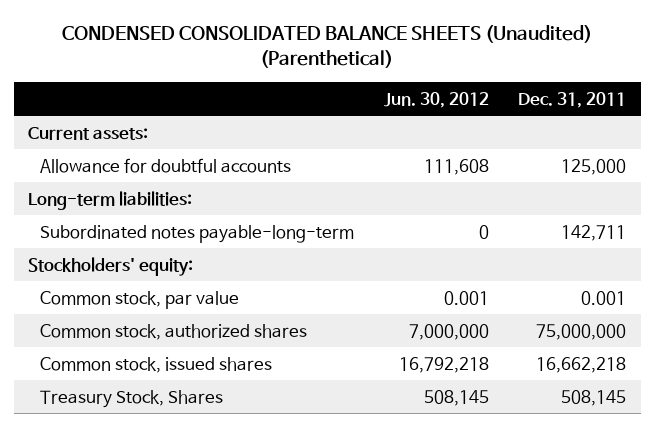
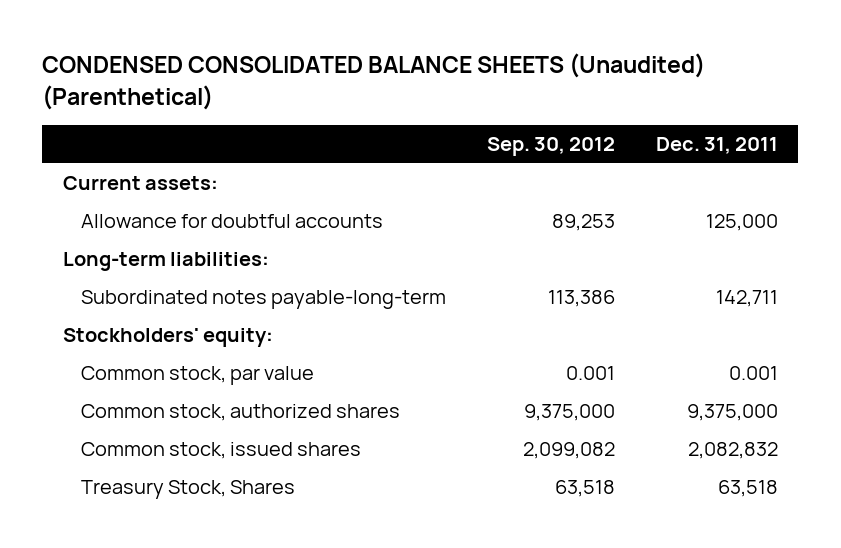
[383,91,489,108] Jun. 30, 2012 -> none
none -> [486,136,615,156] Sep. 30, 2012
[535,323,626,340] 75,000,000 -> [686,404,778,422] 9,375,000
[535,356,626,373] 16,662,218 -> [687,442,778,460] 2,082,832
[560,389,626,406] 508,145 -> [717,480,778,498] 63,518

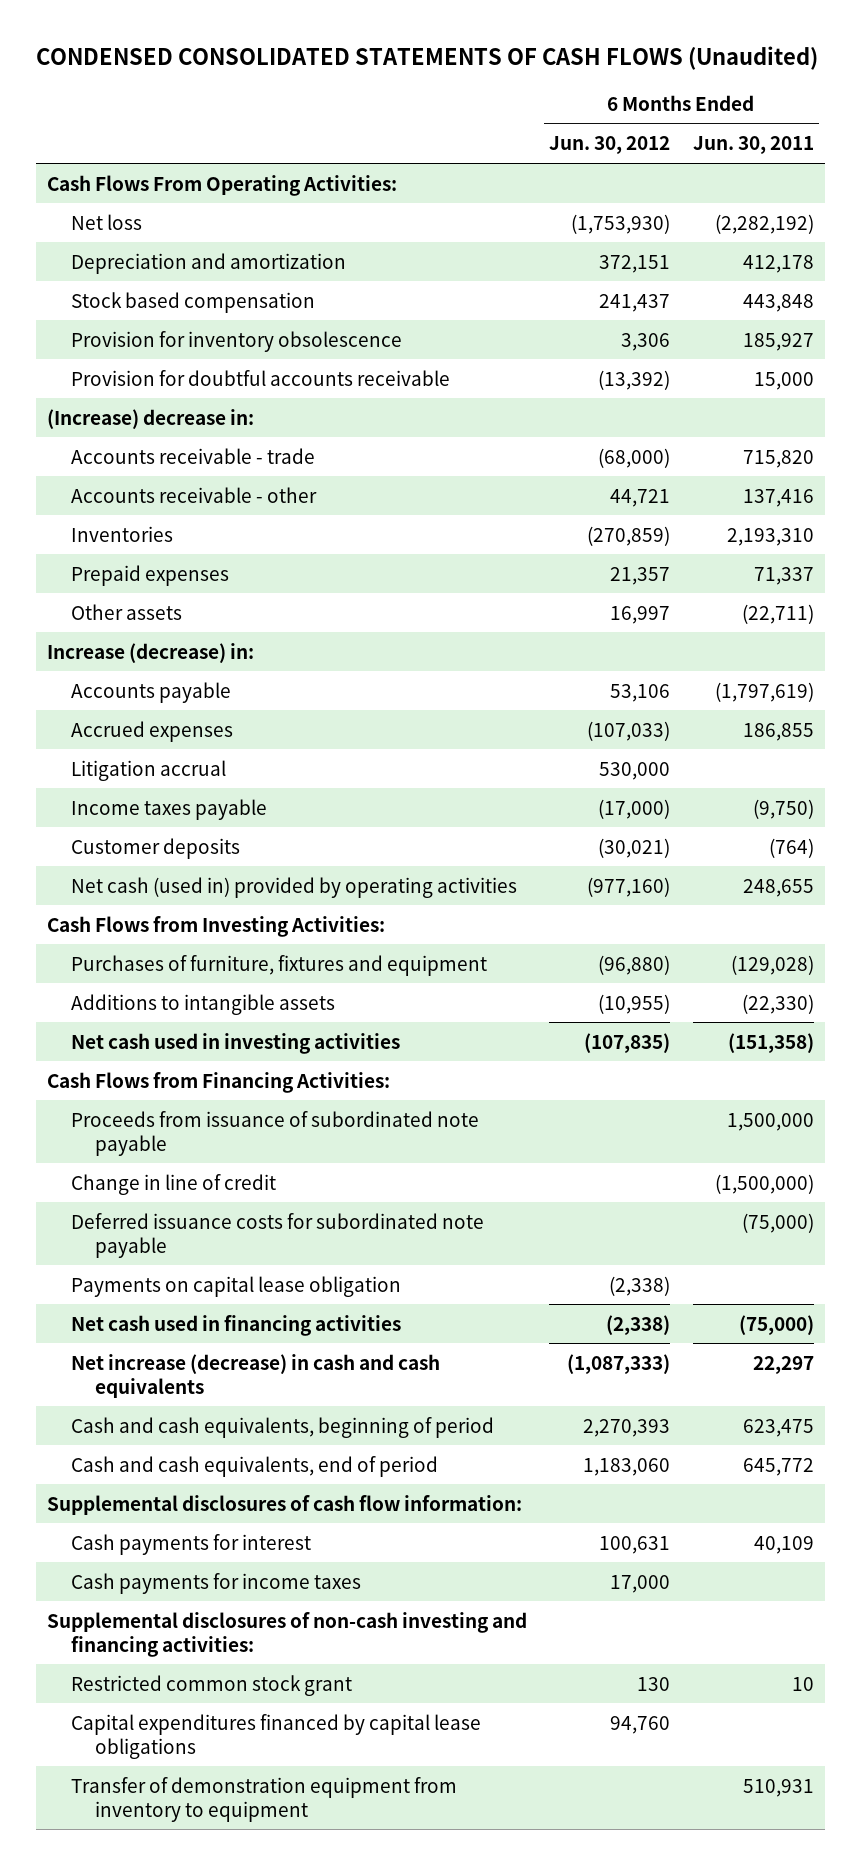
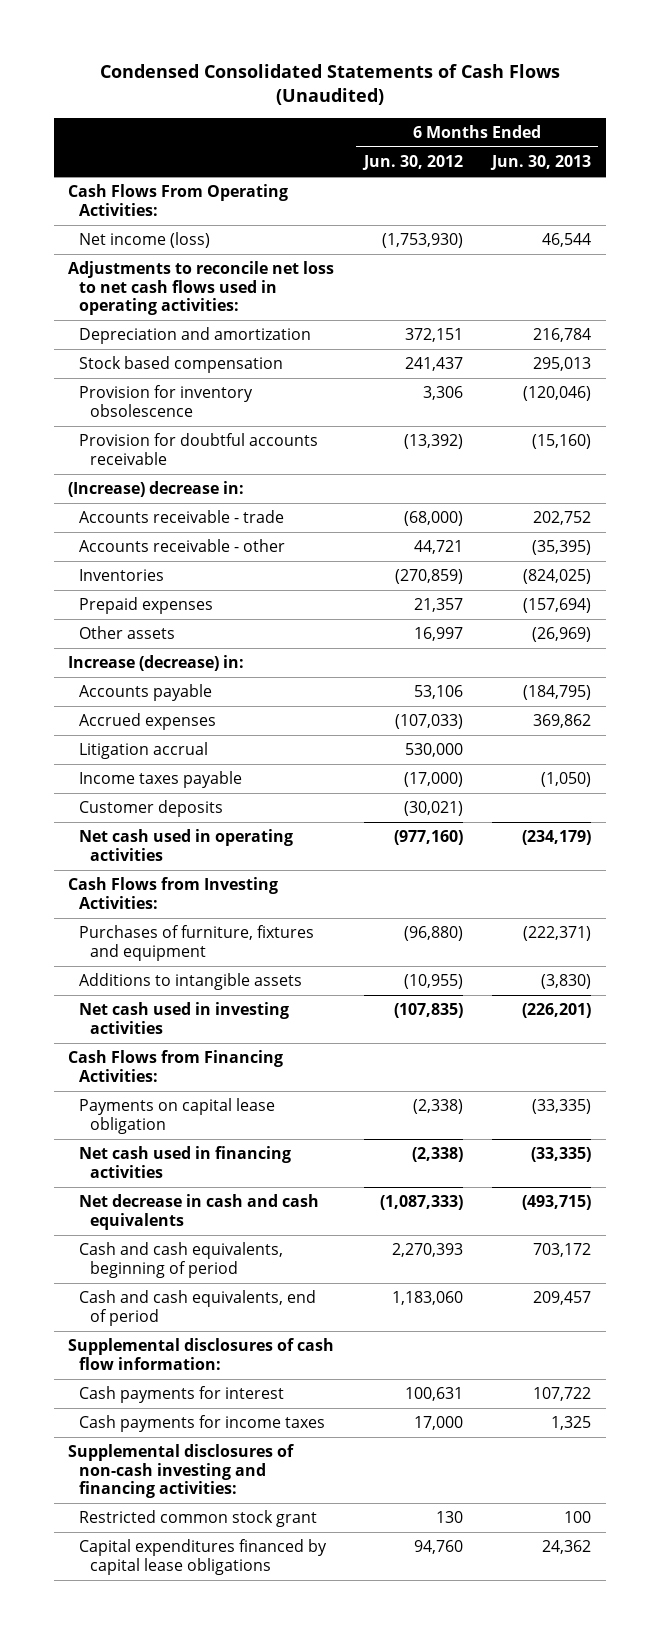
[35,46,818,71] CONDENSED CONSOLIDATED STATEMENTS OF CASH FLOWS (Unaudited) -> [99,63,560,105] Condensed Consolidated Statements of Cash Flows (Unaudited)
[692,136,814,155] Jun. 30, 2011 -> none
none -> [490,155,592,171] Jun. 30, 2013
[70,213,142,230] Net loss -> [79,232,211,249] Net income (loss)
none -> [68,261,335,316] Adjustments to reconcile net loss to net cash flows used in operating activities:
[70,876,517,898] Net cash (used in) provided by operating activities -> [79,829,294,861] Net cash used in operating activities
[70,1110,479,1156] Proceeds from issuance of subordinated note payable -> none
[70,1173,276,1195] Change in line of credit -> none
[70,1212,484,1258] Deferred issuance costs for subordinated note payable -> none
[70,1353,440,1398] Net increase (decrease) in cash and cash equivalents -> [79,1194,320,1230] Net decrease in cash and cash equivalents
[70,1776,457,1822] Transfer of demonstration equipment from inventory to equipment -> none

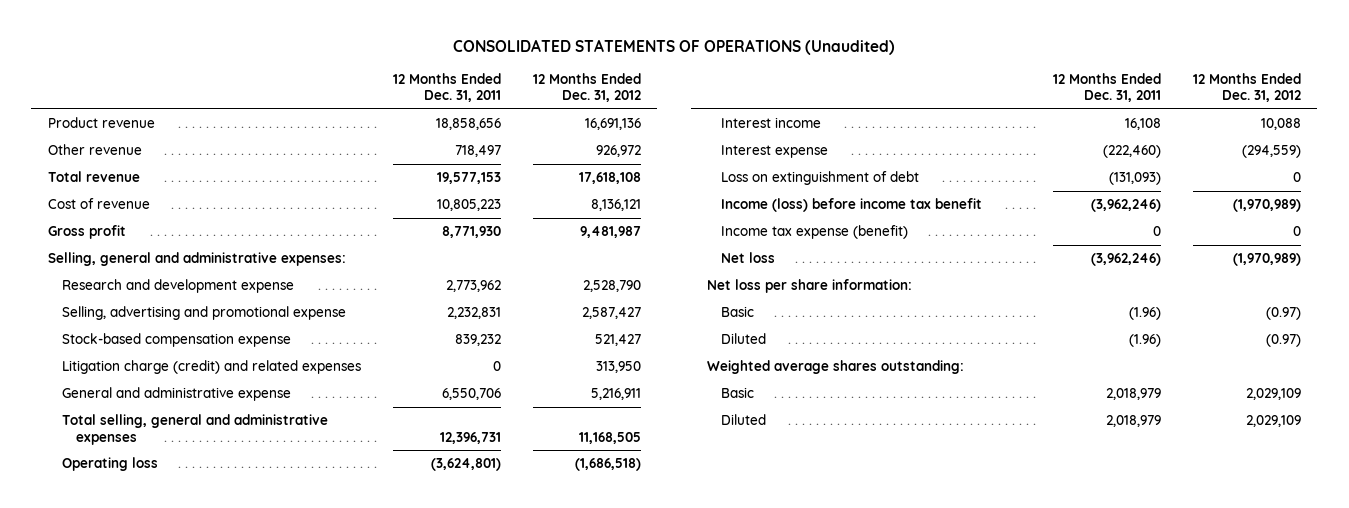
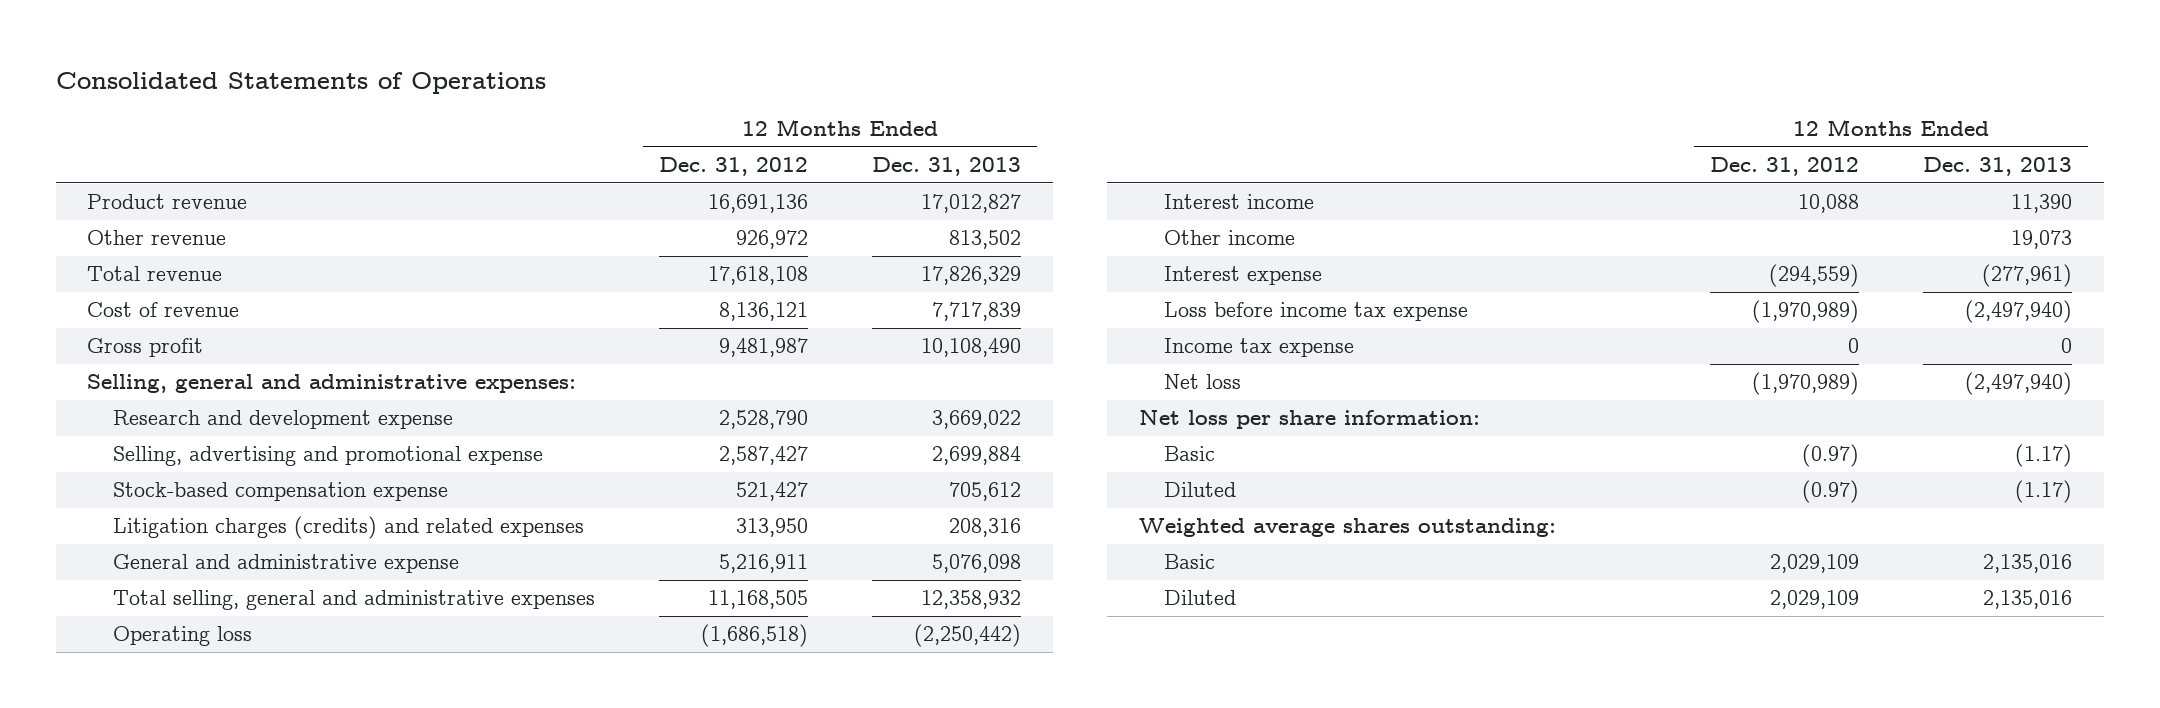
[453,39,896,56] CONSOLIDATED STATEMENTS OF OPERATIONS (Unaudited) -> [55,71,546,94] Consolidated Statements of Operations
[393,72,502,103] 12 Months Ended Dec. 31, 2011 -> none
none -> [871,157,1021,177] Dec. 31, 2013
[61,360,361,375] Litigation charge (credit) and related expenses -> [113,516,585,540] Litigation charges (credits) and related expenses
none -> [1164,230,1296,246] Other income
[721,171,920,186] Loss on extinguishment of debt -> none
[721,198,983,213] Income (loss) before income tax benefit -> [1164,302,1469,322] Loss before income tax expense
[721,225,909,240] Income tax expense (benefit) -> [1164,338,1355,358] Income tax expense

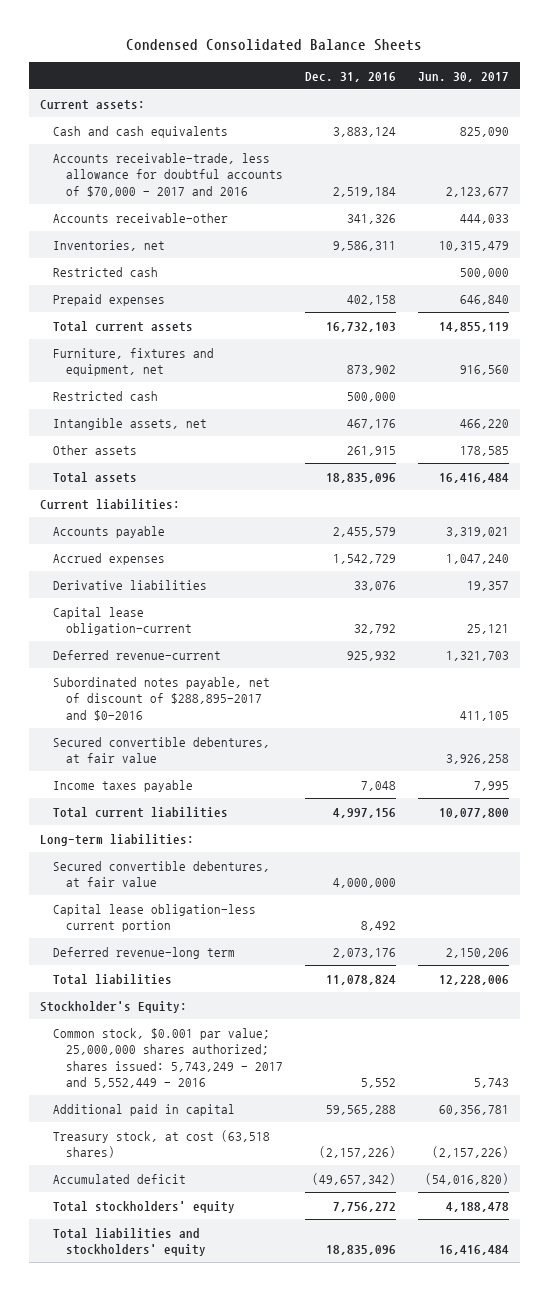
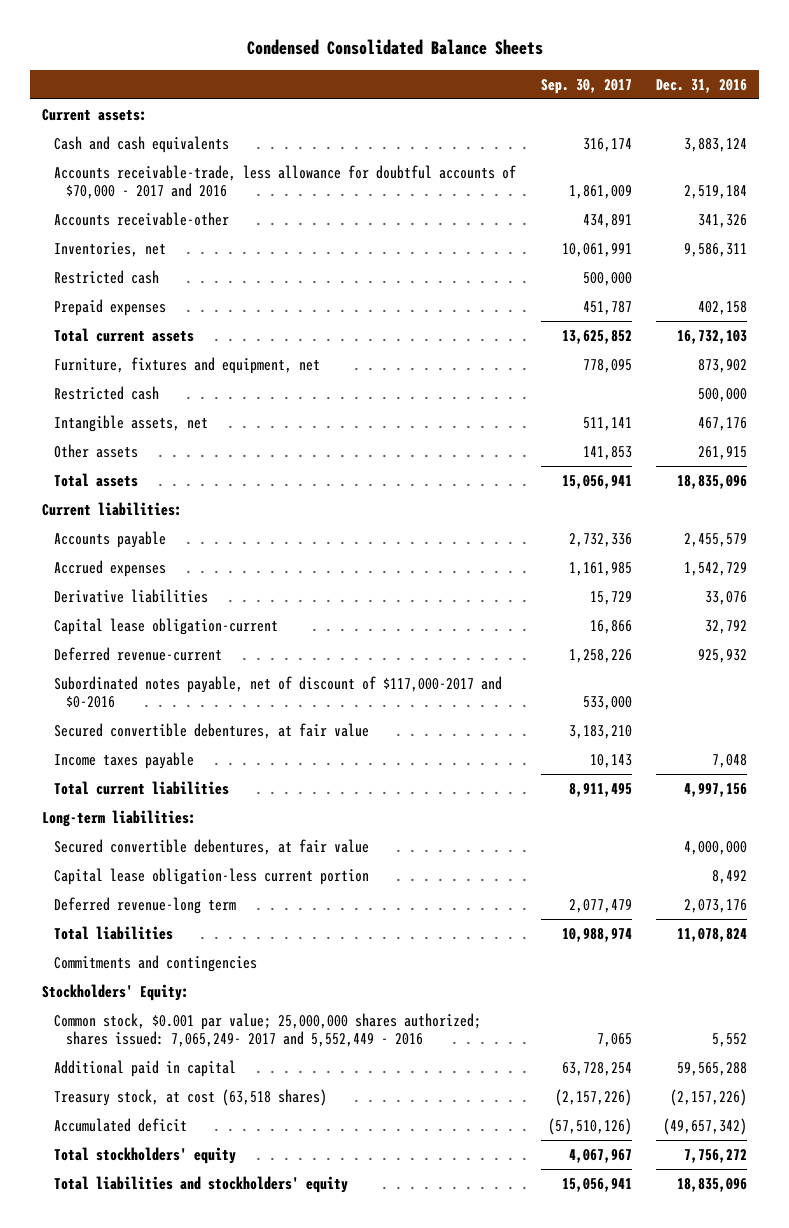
[418,71,510,82] Jun. 30, 2017 -> none
none -> [540,78,632,94] Sep. 30, 2017
[52,676,270,721] Subordinated notes payable, net of discount of $288,895-2017 and $0-2016 -> [54,675,503,709] Subordinated notes payable, net of discount of $117,000-2017 and $0-2016
none -> [54,954,258,972] Commitments and contingencies
[39,1000,187,1013] Stockholder's Equity: -> [42,983,190,1001] Stockholders' Equity:
[52,1027,284,1089] Common stock, $0.001 par value; 25,000,000 shares authorized; shares issued: 5,743,249 - 2017 and 5,552,449 - 2016 -> [54,1012,482,1048] Common stock, $0.001 par value; 25,000,000 shares authorized; shares issued: 7,065,249- 2017 and 5,552,449 - 2016

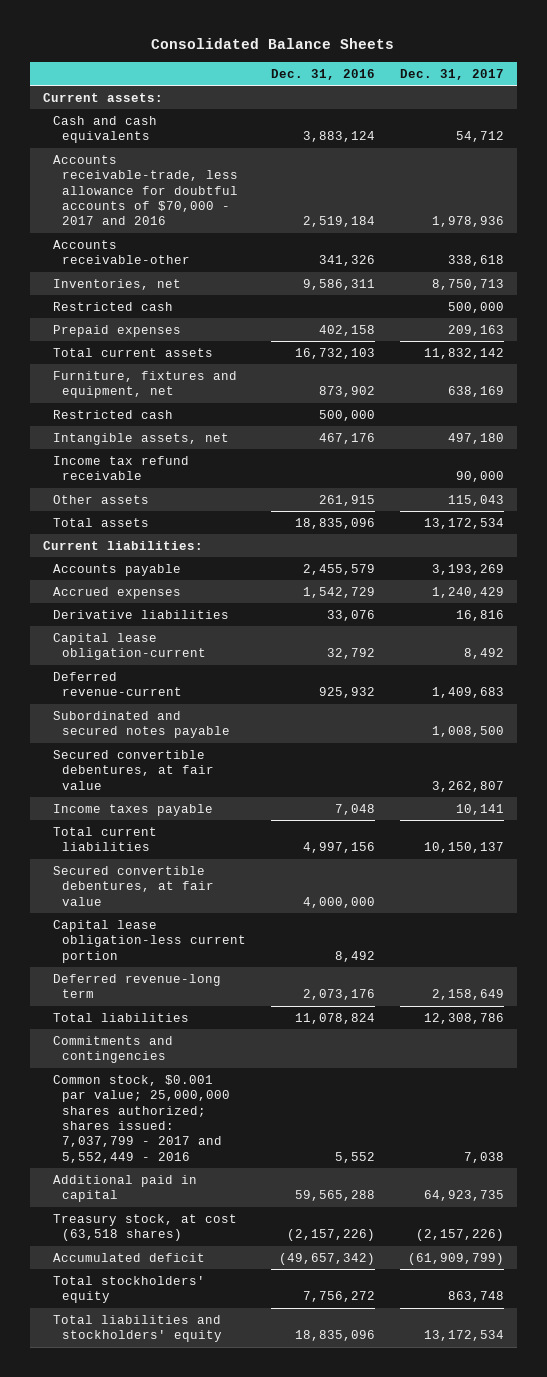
[246,39,543,56] Condensed Consolidated Balance Sheets -> [151,38,395,50] Consolidated Balance Sheets
[540,78,632,94] Sep. 30, 2017 -> none
none -> [400,68,505,80] Dec. 31, 2017
none -> [52,455,189,481] Income tax refund receivable
[54,675,503,709] Subordinated notes payable, net of discount of $117,000-2017 and $0-2016 -> [52,710,231,739] Subordinated and secured notes payable
[42,809,197,827] Long-term liabilities: -> none
[42,983,190,1001] Stockholders' Equity: -> none
[54,1012,482,1048] Common stock, $0.001 par value; 25,000,000 shares authorized; shares issued: 7,065,249- 2017 and 5,552,449 - 2016 -> [52,1074,231,1163] Common stock, $0.001 par value; 25,000,000 shares authorized; shares issued: 7,037,799 - 2017 and 5,552,449 - 2016

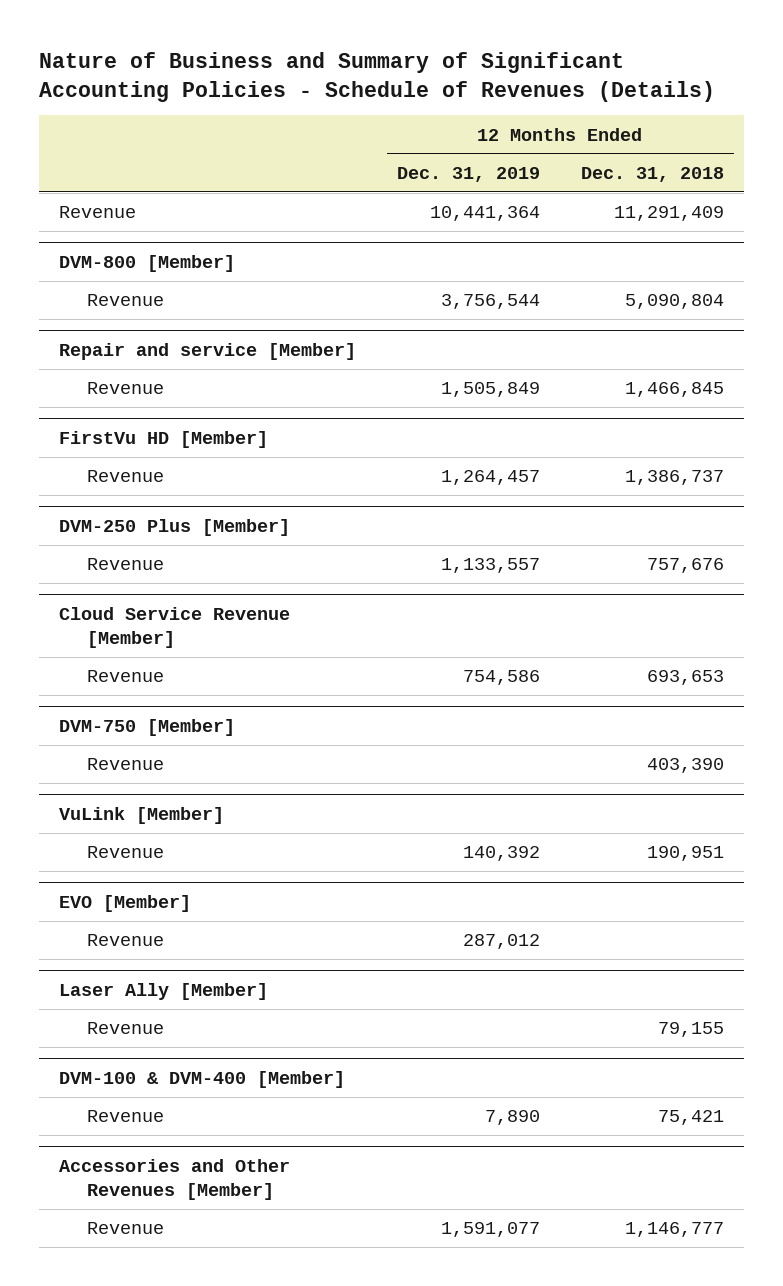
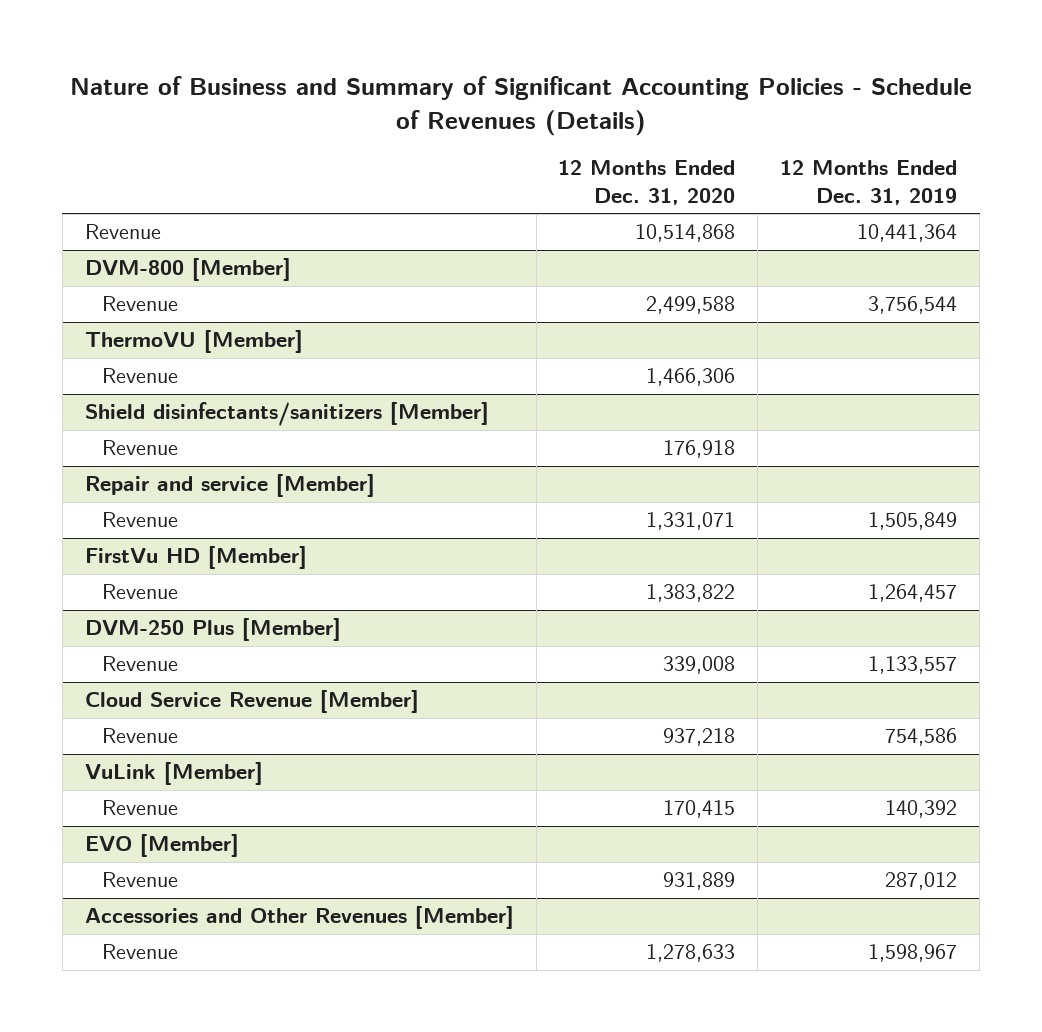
[580,166,724,182] Dec. 31, 2018 -> none
none -> [558,160,736,205] 12 Months Ended Dec. 31, 2020
none -> [84,330,303,354] ThermoVU [Member]
none -> [101,368,178,384] Revenue
none -> [84,402,489,427] Shield disinfectants/sanitizers [Member]
none -> [101,440,178,456] Revenue
[59,719,236,737] DVM-750 [Member] -> none
[86,758,164,771] Revenue -> none
[59,983,269,1001] Laser Ally [Member] -> none
[86,1022,164,1035] Revenue -> none
[59,1071,346,1089] DVM-100 & DVM-400 [Member] -> none
[86,1110,164,1123] Revenue -> none
[440,1222,540,1238] 1,591,077 -> [868,944,958,963] 1,598,967

